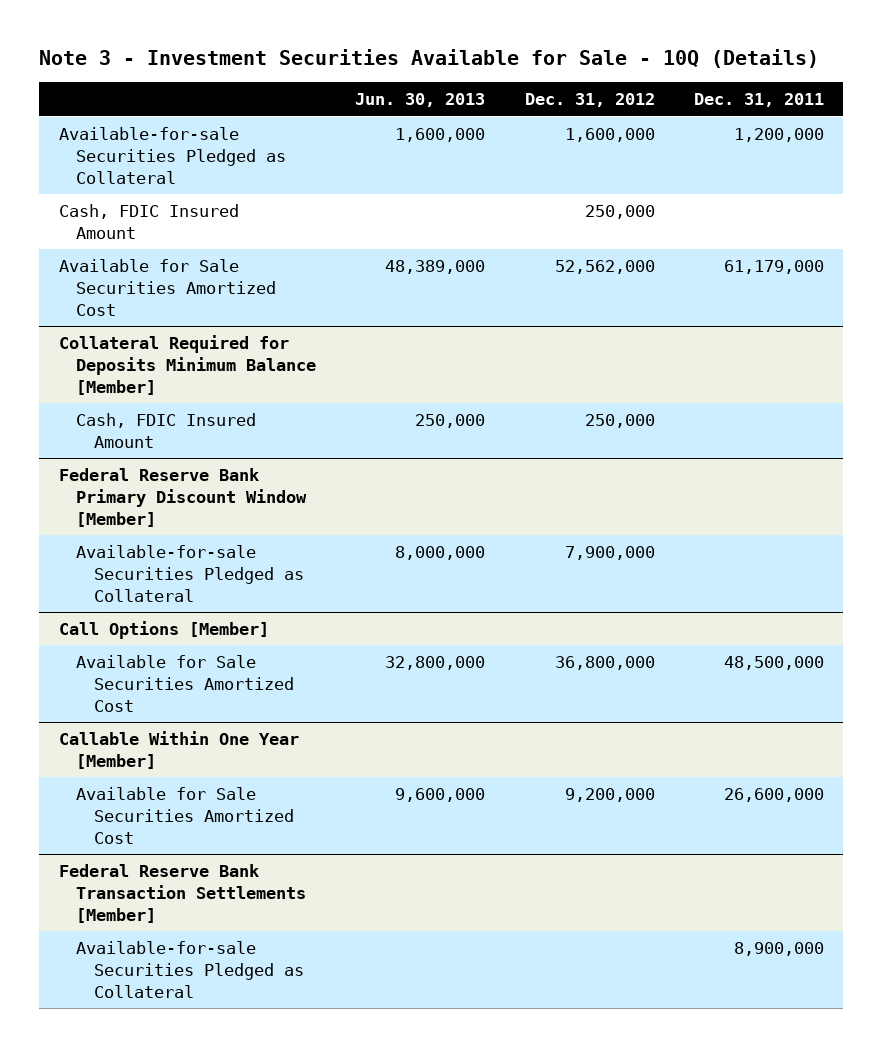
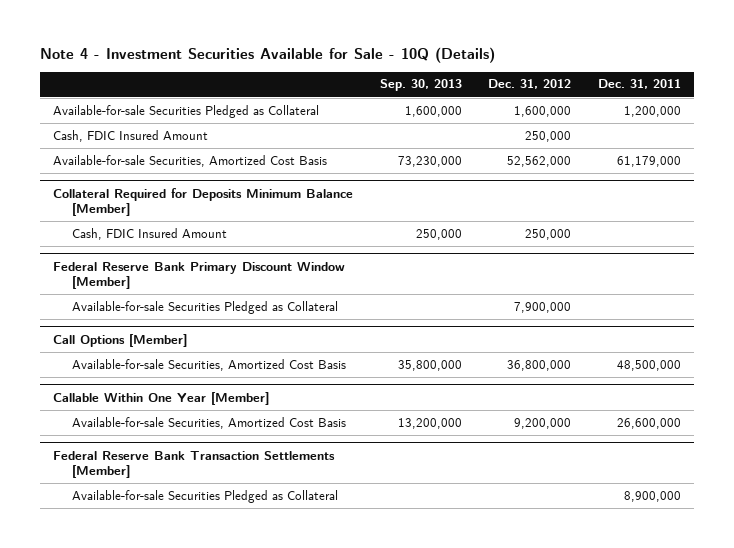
[39,49,820,69] Note 3 - Investment Securities Available for Sale - 10Q (Details) -> [39,47,495,64] Note 4 - Investment Securities Available for Sale - 10Q (Details)
[355,93,486,108] Jun. 30, 2013 -> none
none -> [379,79,462,92] Sep. 30, 2013
[58,258,277,316] Available for Sale Securities Amortized Cost -> [53,154,328,167] Available-for-sale Securities, Amortized Cost Basis
[76,654,294,712] Available for Sale Securities Amortized Cost -> [72,358,347,371] Available-for-sale Securities, Amortized Cost Basis
[76,786,294,844] Available for Sale Securities Amortized Cost -> [72,416,347,429] Available-for-sale Securities, Amortized Cost Basis

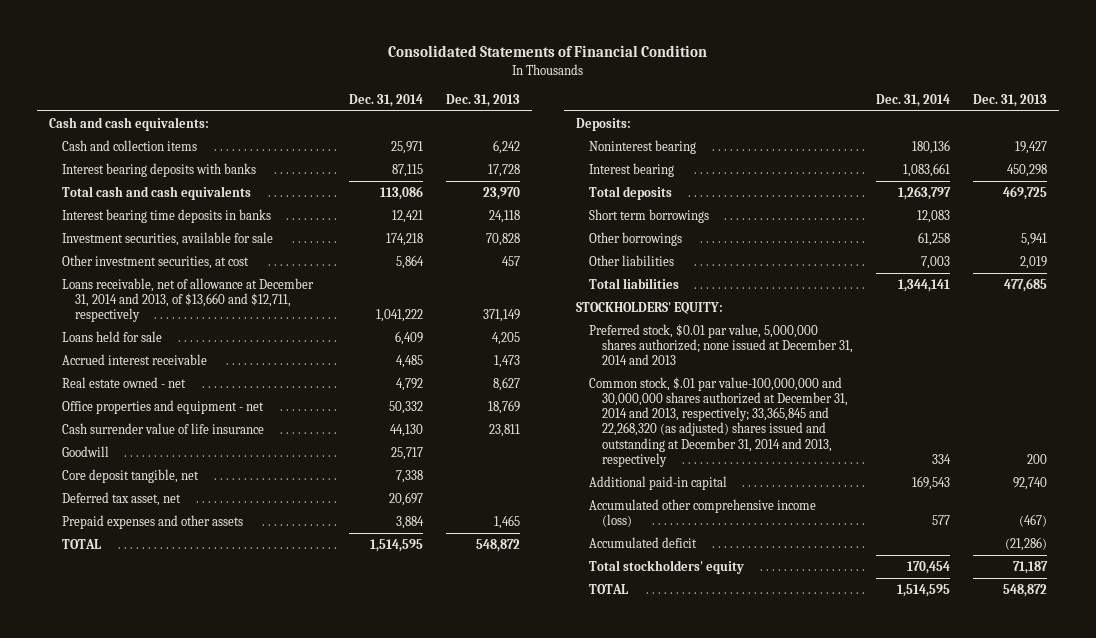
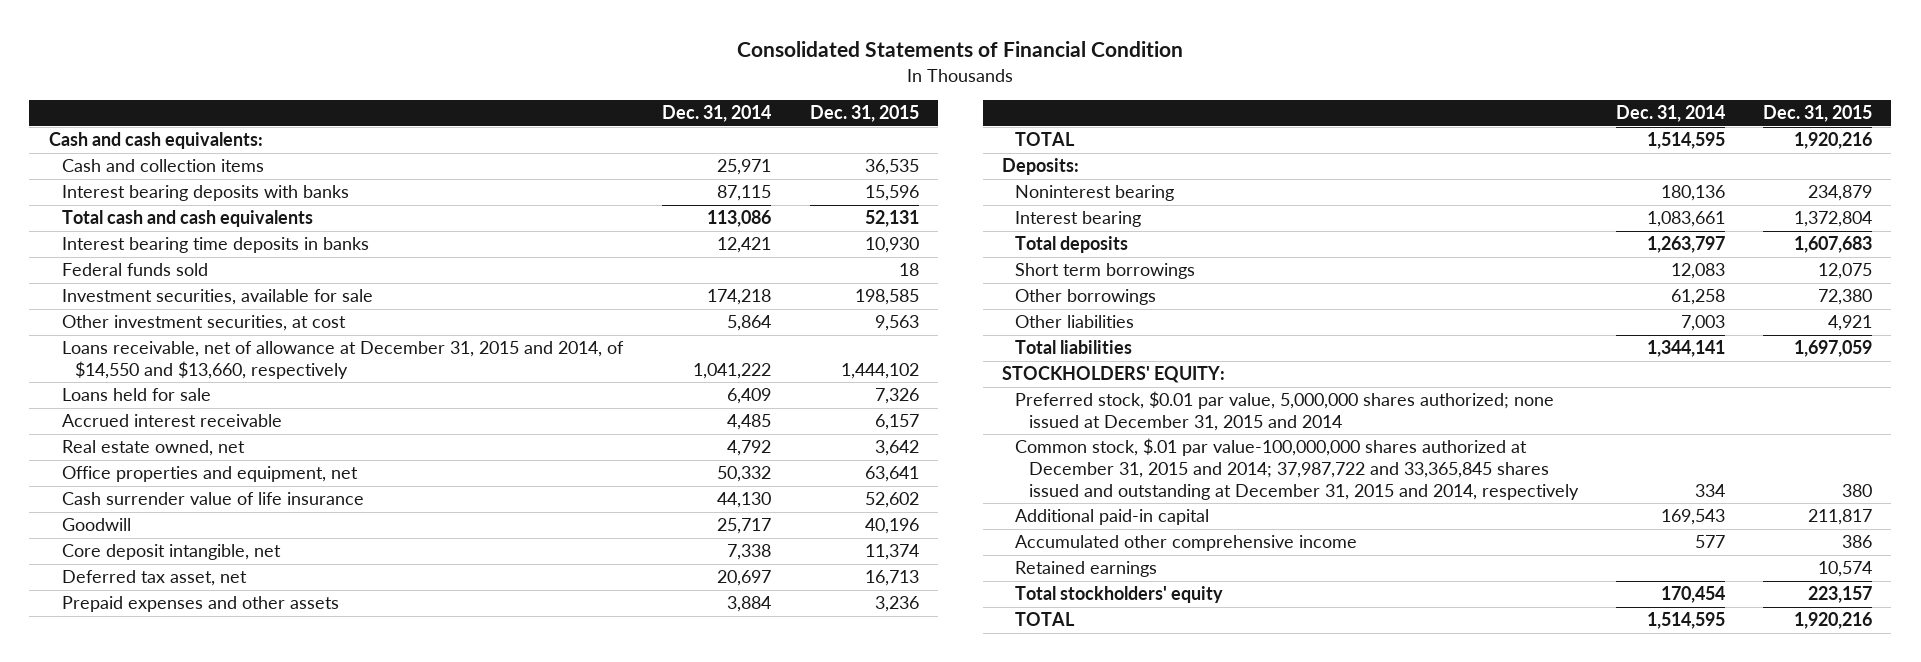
[446,93,521,107] Dec. 31, 2013 -> none
none -> [809,105,919,123] Dec. 31, 2015
none -> [61,263,208,277] Federal funds sold
[61,277,314,323] Loans receivable, net of allowance at December 31, 2014 and 2013, of $13,660 and $12,711, respectively -> [61,341,624,380] Loans receivable, net of allowance at December 31, 2015 and 2014, of $14,550 and $13,660, respectively
[61,376,186,388] Real estate owned - net -> [61,440,245,457] Real estate owned, net
[61,399,264,414] Office properties and equipment - net -> [61,466,358,483] Office properties and equipment, net
[61,468,199,483] Core deposit tangible, net -> [61,544,281,561] Core deposit intangible, net
[588,323,853,366] Preferred stock, $0.01 par value, 5,000,000 shares authorized; none issued at December 31, 2014 and 2013 -> [1015,391,1555,432] Preferred stock, $0.01 par value, 5,000,000 shares authorized; none issued at December 31, 2015 and 2014
[588,376,848,467] Common stock, $.01 par value-100,000,000 and 30,000,000 shares authorized at December 31, 2014 and 2013, respectively; 33,365,845 and 22,268,320 (as adjusted) shares issued and outstanding at December 31, 2014 and 2013, respectively -> [1015,438,1579,500] Common stock, $.01 par value-100,000,000 shares authorized at December 31, 2015 and 2014; 37,987,722 and 33,365,845 shares issued and outstanding at December 31, 2015 and 2014, respectively
[588,498,816,528] Accumulated other comprehensive income (loss) -> [1015,535,1358,552] Accumulated other comprehensive income
[588,536,697,548] Accumulated deficit -> [1015,561,1158,578] Retained earnings

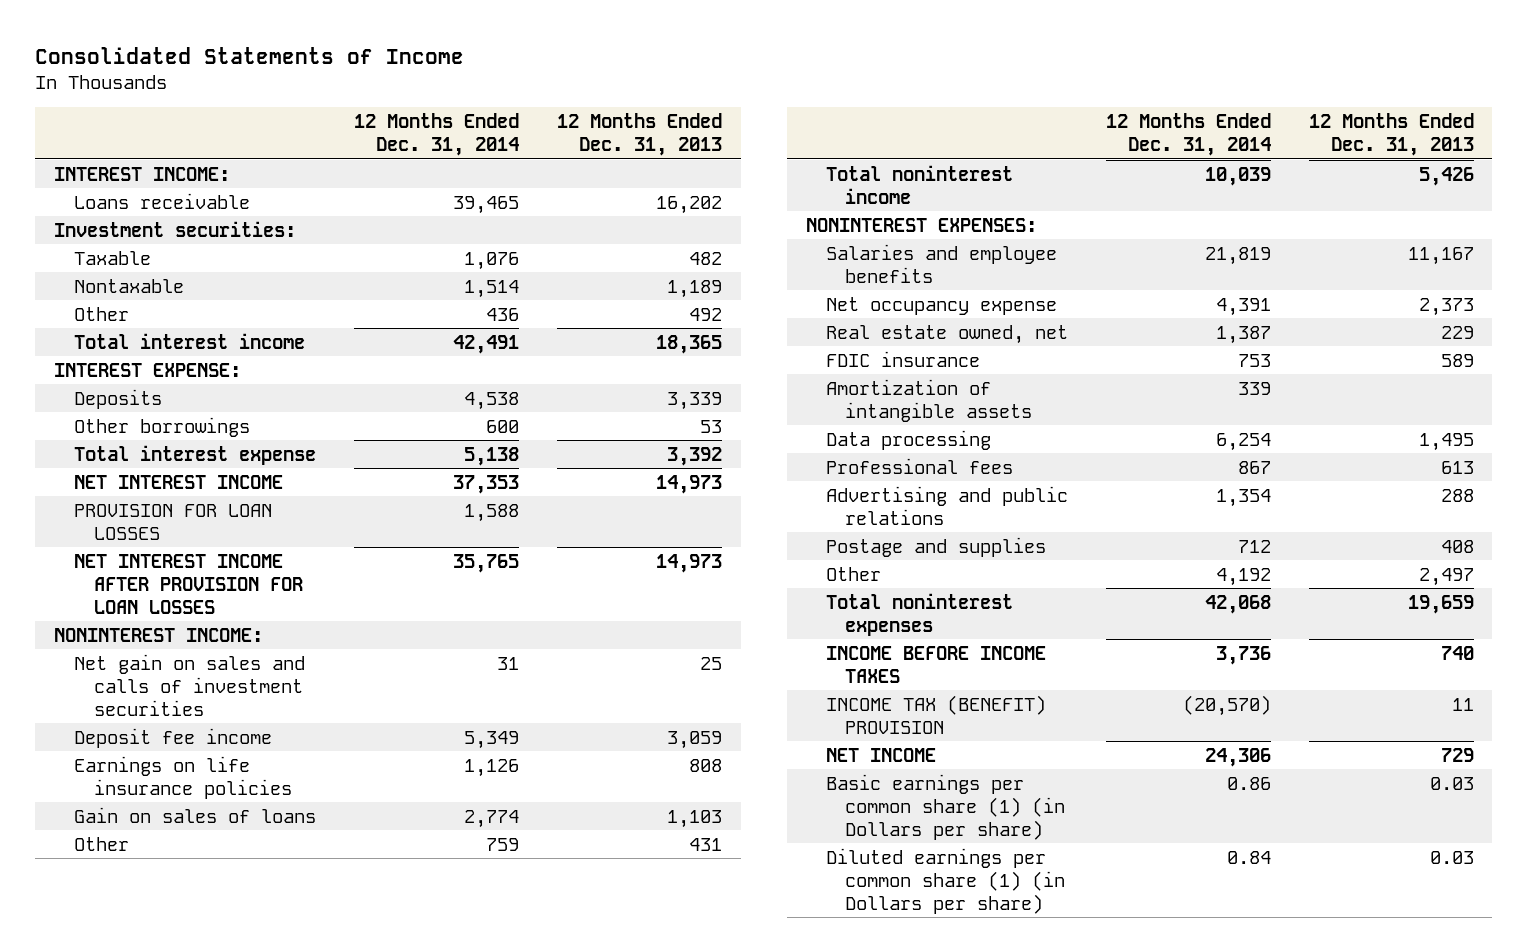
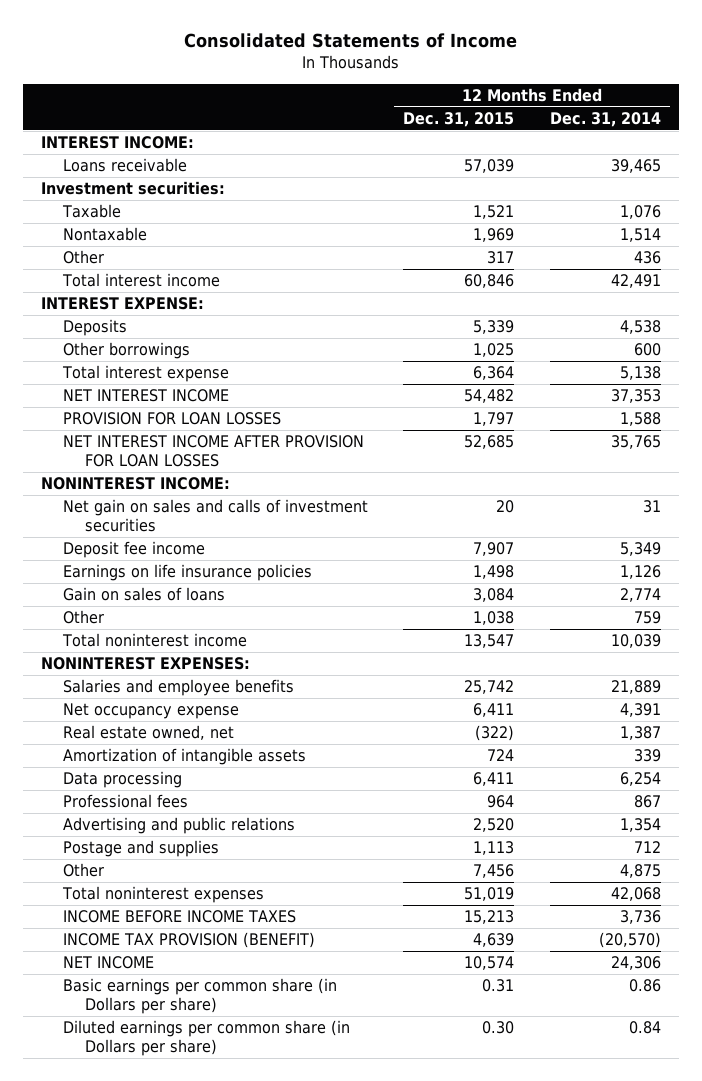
[556,113,722,157] 12 Months Ended Dec. 31, 2013 -> none
none -> [403,112,515,128] Dec. 31, 2015
[1204,246,1271,265] 21,819 -> [610,680,661,695] 21,889
[825,350,980,367] FDIC insurance -> none
[1215,567,1271,586] 4,192 -> [619,864,661,879] 4,875
[825,694,1046,734] INCOME TAX (BENEFIT) PROVISION -> [62,932,315,949] INCOME TAX PROVISION (BENEFIT)
[825,773,1066,840] Basic earnings per common share (1) (in Dollars per share) -> [62,978,337,1014] Basic earnings per common share (in Dollars per share)
[825,847,1066,914] Diluted earnings per common share (1) (in Dollars per share) -> [62,1020,350,1056] Diluted earnings per common share (in Dollars per share)

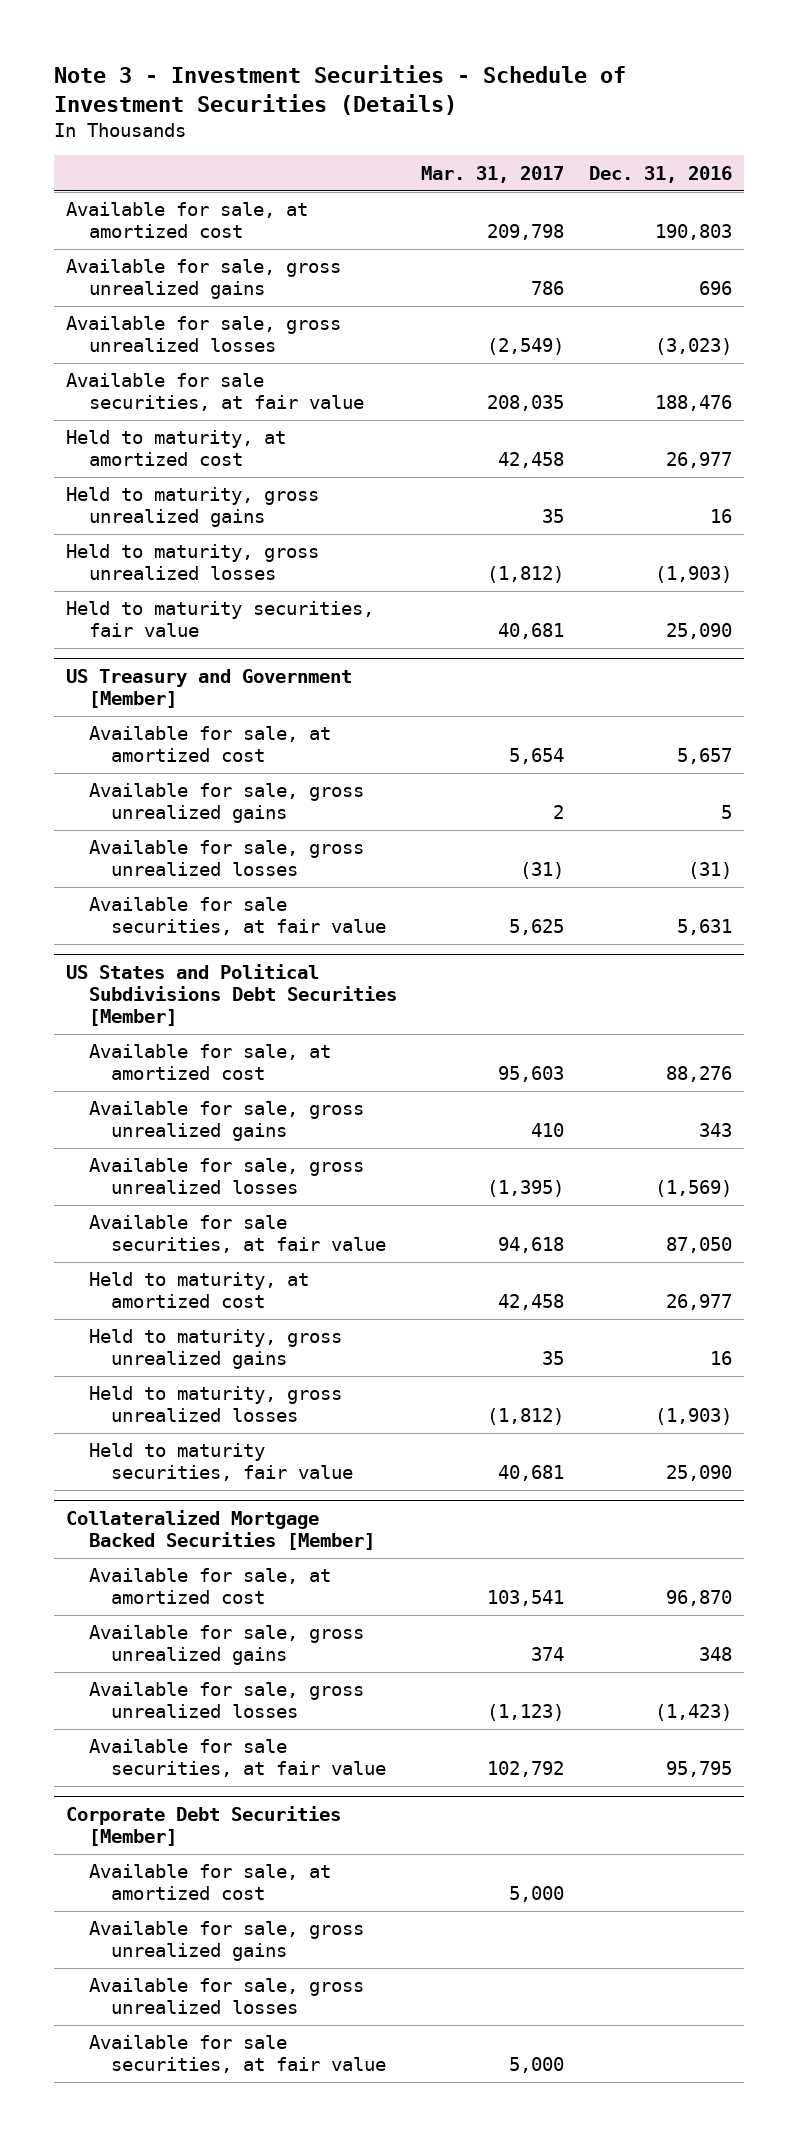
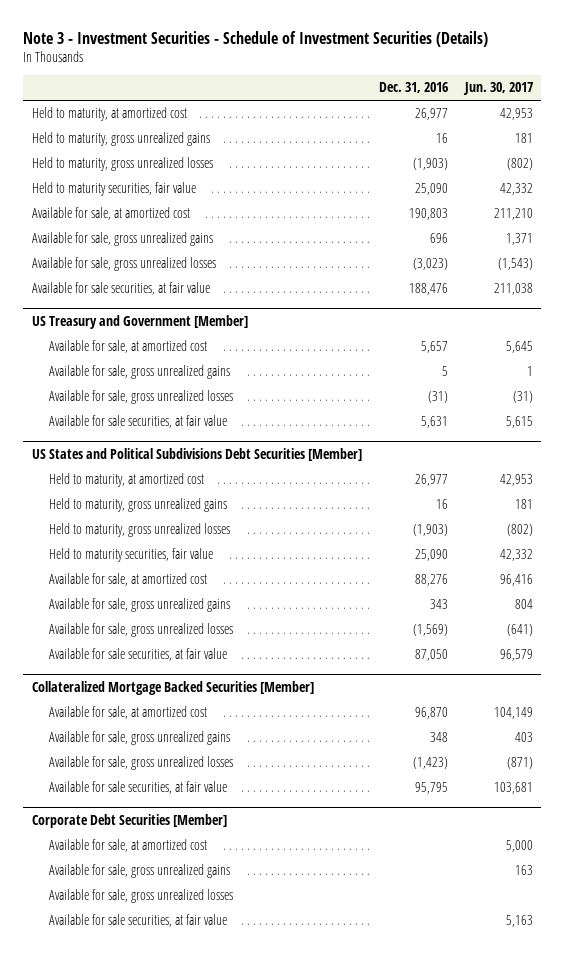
[421,165,565,183] Mar. 31, 2017 -> none
none -> [462,82,533,96] Jun. 30, 2017
[66,202,309,239] Available for sale, at amortized cost -> [31,207,190,221] Available for sale, at amortized cost
[66,259,342,300] Available for sale, gross unrealized gains -> [31,232,213,247] Available for sale, gross unrealized gains
[66,316,342,353] Available for sale, gross unrealized losses -> [31,257,216,272] Available for sale, gross unrealized losses
[66,373,364,412] Available for sale securities, at fair value -> [31,282,210,296] Available for sale securities, at fair value
[88,1044,331,1081] Available for sale, at amortized cost -> [48,573,207,587] Available for sale, at amortized cost
[88,1101,364,1142] Available for sale, gross unrealized gains -> [48,598,230,613] Available for sale, gross unrealized gains
[88,1158,364,1195] Available for sale, gross unrealized losses -> [48,623,233,638] Available for sale, gross unrealized losses
[88,1215,386,1254] Available for sale securities, at fair value -> [48,648,227,662] Available for sale securities, at fair value

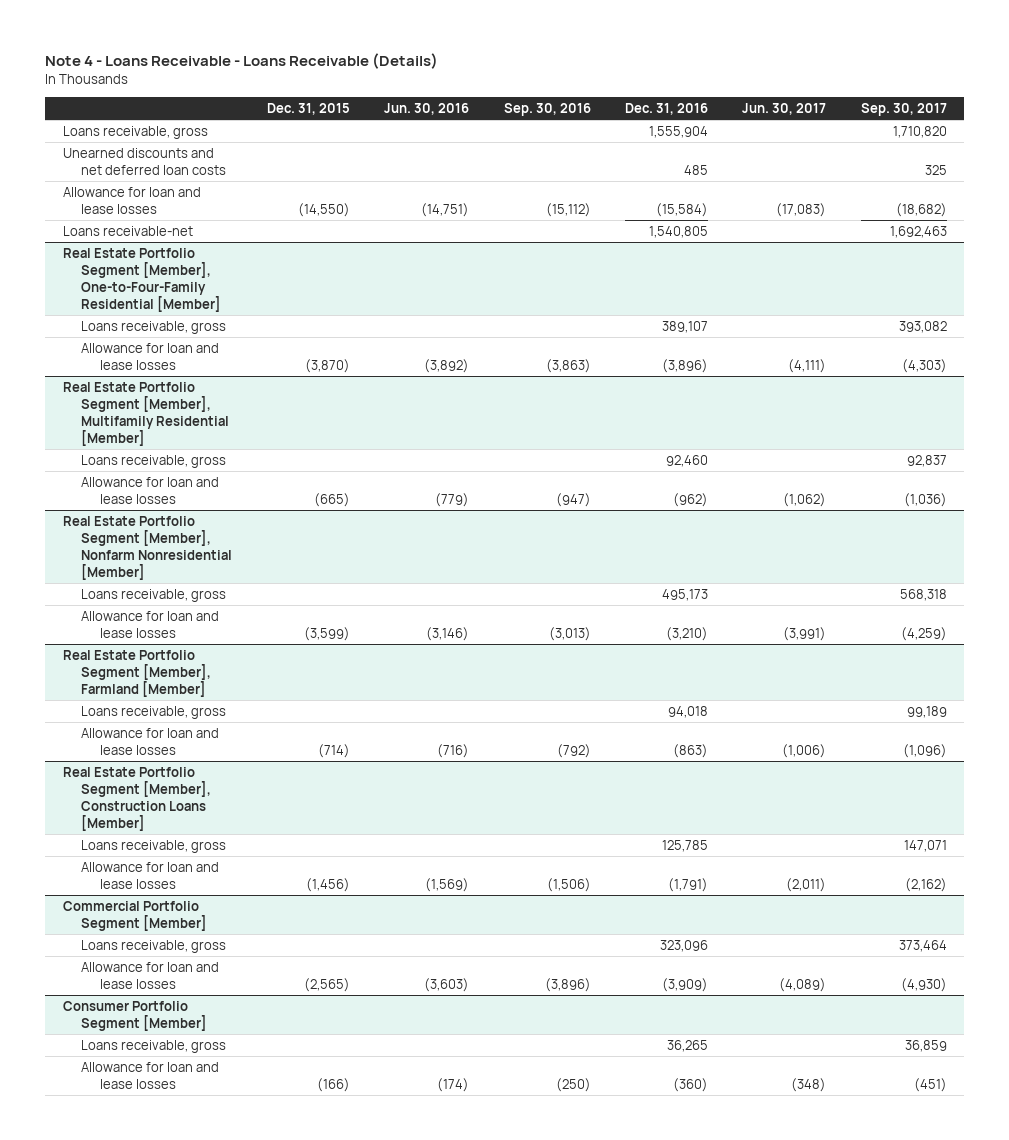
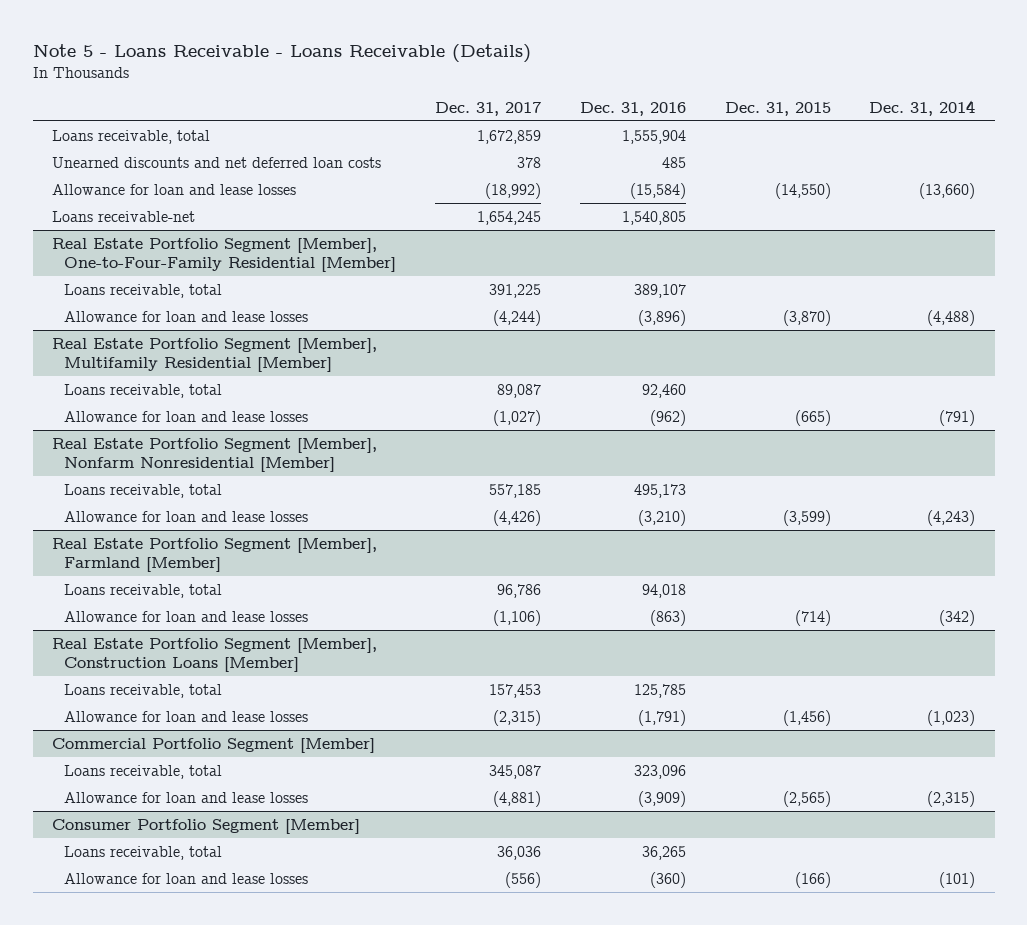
[45,52,439,69] Note 4 - Loans Receivable - Loans Receivable (Details) -> [32,44,531,64] Note 5 - Loans Receivable - Loans Receivable (Details)
[384,102,470,115] Jun. 30, 2016 -> none
[503,102,591,116] Sep. 30, 2016 -> none
[742,102,827,115] Jun. 30, 2017 -> none
[860,102,947,116] Sep. 30, 2017 -> none
none -> [435,101,542,116] Dec. 31, 2017
none -> [869,99,976,116] Dec. 31, 2014
[62,125,208,139] Loans receivable, gross -> [52,129,211,144] Loans receivable, total
[81,320,227,334] Loans receivable, gross -> [64,283,223,298] Loans receivable, total
[81,454,227,468] Loans receivable, gross -> [64,383,223,398] Loans receivable, total
[81,588,227,602] Loans receivable, gross -> [64,483,223,498] Loans receivable, total
[81,705,227,719] Loans receivable, gross -> [64,583,223,598] Loans receivable, total
[81,839,227,853] Loans receivable, gross -> [64,683,223,698] Loans receivable, total
[81,939,227,953] Loans receivable, gross -> [64,764,223,779] Loans receivable, total
[81,1039,227,1053] Loans receivable, gross -> [64,845,223,860] Loans receivable, total

